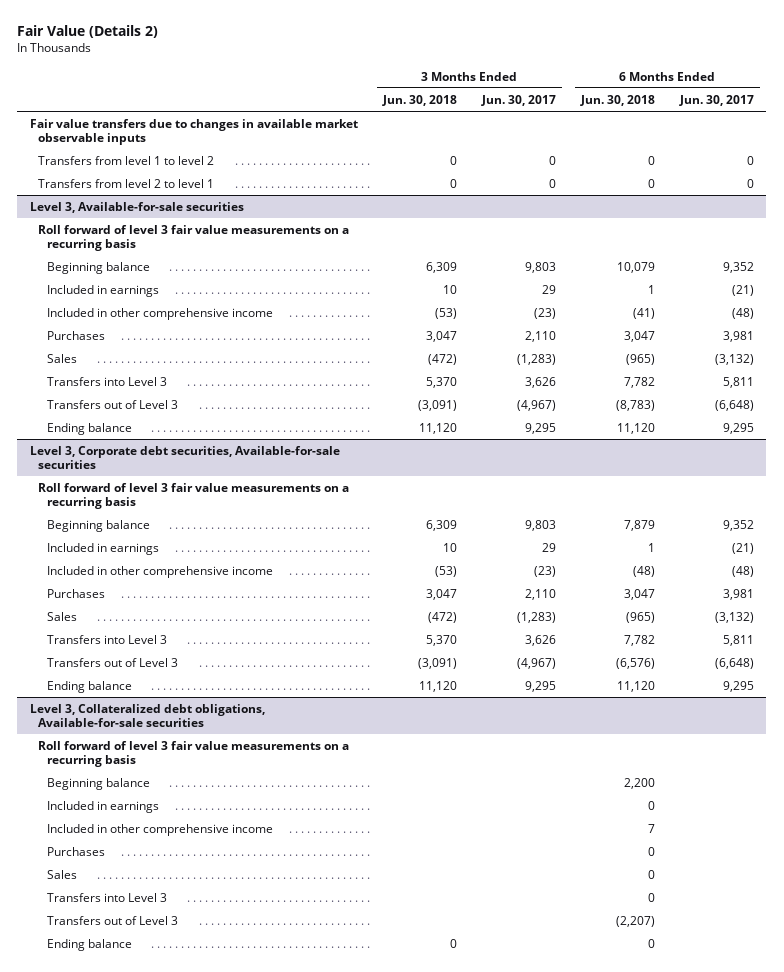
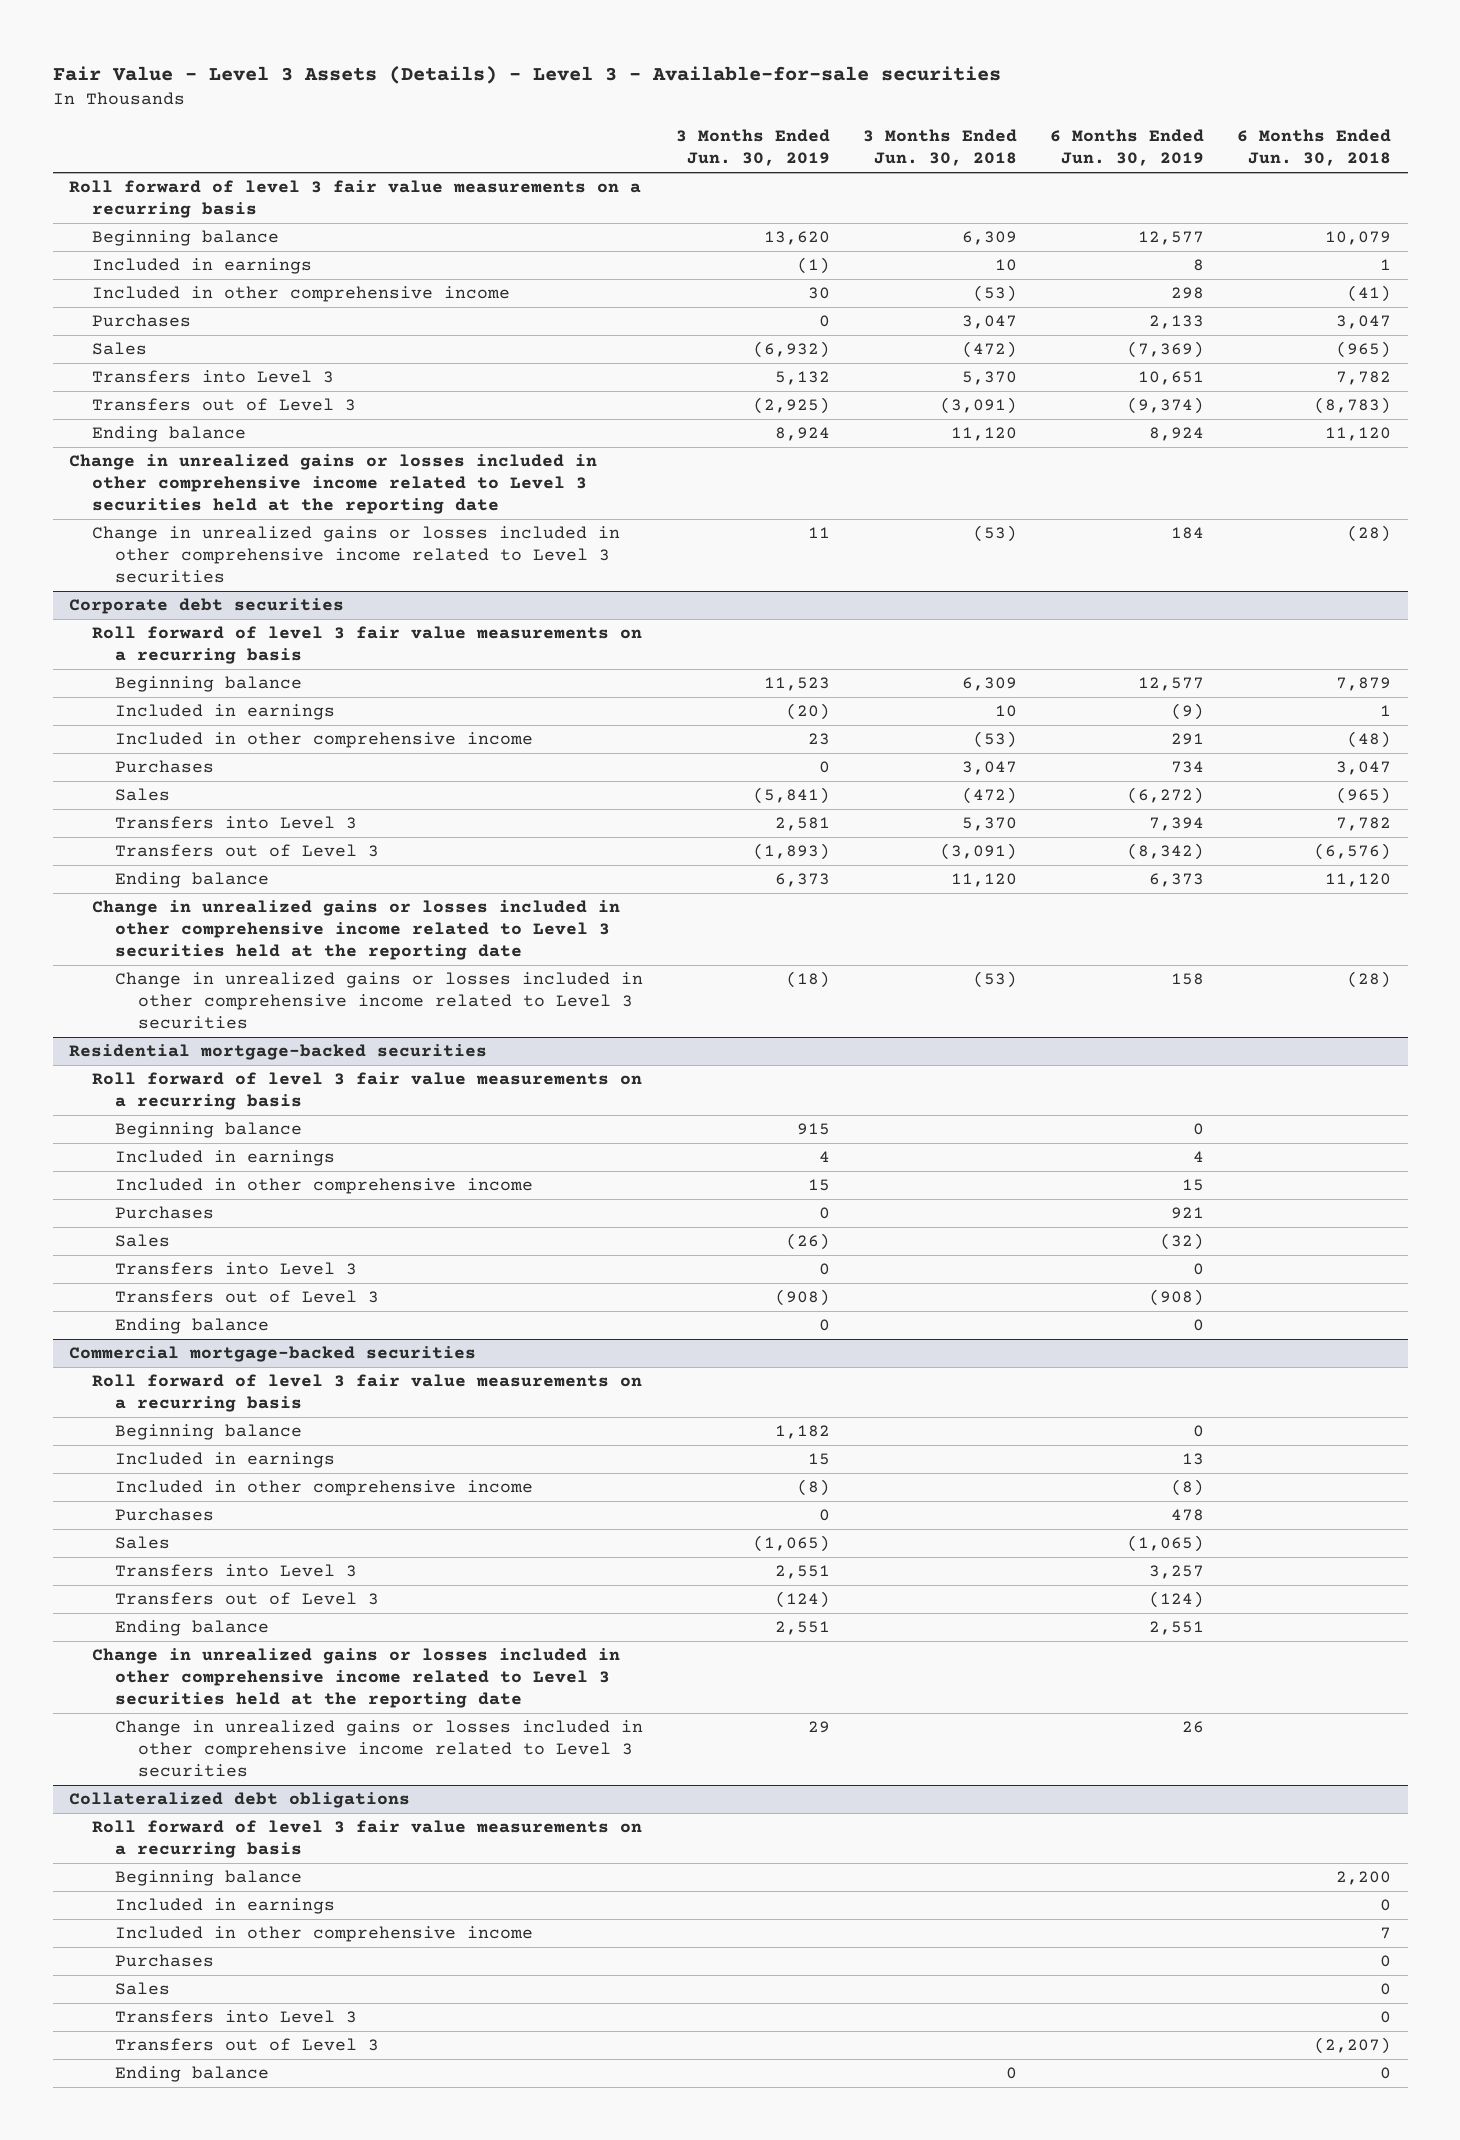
[17,25,159,39] Fair Value (Details 2) -> [52,66,1001,85] Fair Value - Level 3 Assets (Details) - Level 3 - Available-for-sale securities
[480,94,556,106] Jun. 30, 2017 -> none
[678,94,754,106] Jun. 30, 2017 -> none
none -> [676,129,831,167] 3 Months Ended Jun. 30, 2019
none -> [1050,129,1205,167] 6 Months Ended Jun. 30, 2019
[29,118,358,146] Fair value transfers due to changes in available market observable inputs -> none
[38,155,215,165] Transfers from level 1 to level 2 -> none
[38,178,215,188] Transfers from level 2 to level 1 -> none
[29,201,244,213] Level 3, Available-for-sale securities -> none
[29,445,340,470] Level 3, Corporate debt securities, Available-for-sale securities -> none
none -> [69,454,598,515] Change in unrealized gains or losses included in other comprehensive income related to Level 3 securities held at the reporting date
none -> [92,526,621,584] Change in unrealized gains or losses included in other comprehensive income related to Level 3 securities
none -> [69,598,345,615] Corporate debt securities
[29,703,265,728] Level 3, Collateralized debt obligations, Available-for-sale securities -> none
none -> [92,900,621,961] Change in unrealized gains or losses included in other comprehensive income related to Level 3 securities held at the reporting date
none -> [115,972,644,1030] Change in unrealized gains or losses included in other comprehensive income related to Level 3 securities
none -> [69,1044,488,1061] Residential mortgage-backed securities
none -> [115,1122,303,1139] Beginning balance
none -> [115,1150,336,1167] Included in earnings
none -> [115,1178,534,1195] Included in other comprehensive income
none -> [115,1206,215,1220] Purchases
none -> [115,1234,171,1248] Sales
none -> [115,1262,358,1276] Transfers into Level 3
none -> [115,1290,380,1304] Transfers out of Level 3
none -> [115,1318,270,1335] Ending balance
none -> [69,1346,477,1363] Commercial mortgage-backed securities
none -> [92,1374,643,1413] Roll forward of level 3 fair value measurements on a recurring basis
none -> [115,1424,303,1441] Beginning balance
none -> [115,1452,336,1469] Included in earnings
none -> [115,1480,534,1497] Included in other comprehensive income
none -> [115,1508,215,1522] Purchases
none -> [115,1536,171,1550] Sales
none -> [115,1564,358,1578] Transfers into Level 3
none -> [115,1592,380,1606] Transfers out of Level 3
none -> [115,1620,270,1637] Ending balance
none -> [92,1648,621,1709] Change in unrealized gains or losses included in other comprehensive income related to Level 3 securities held at the reporting date
none -> [115,1720,644,1778] Change in unrealized gains or losses included in other comprehensive income related to Level 3 securities
none -> [69,1792,411,1809] Collateralized debt obligations
none -> [92,1820,643,1859] Roll forward of level 3 fair value measurements on a recurring basis

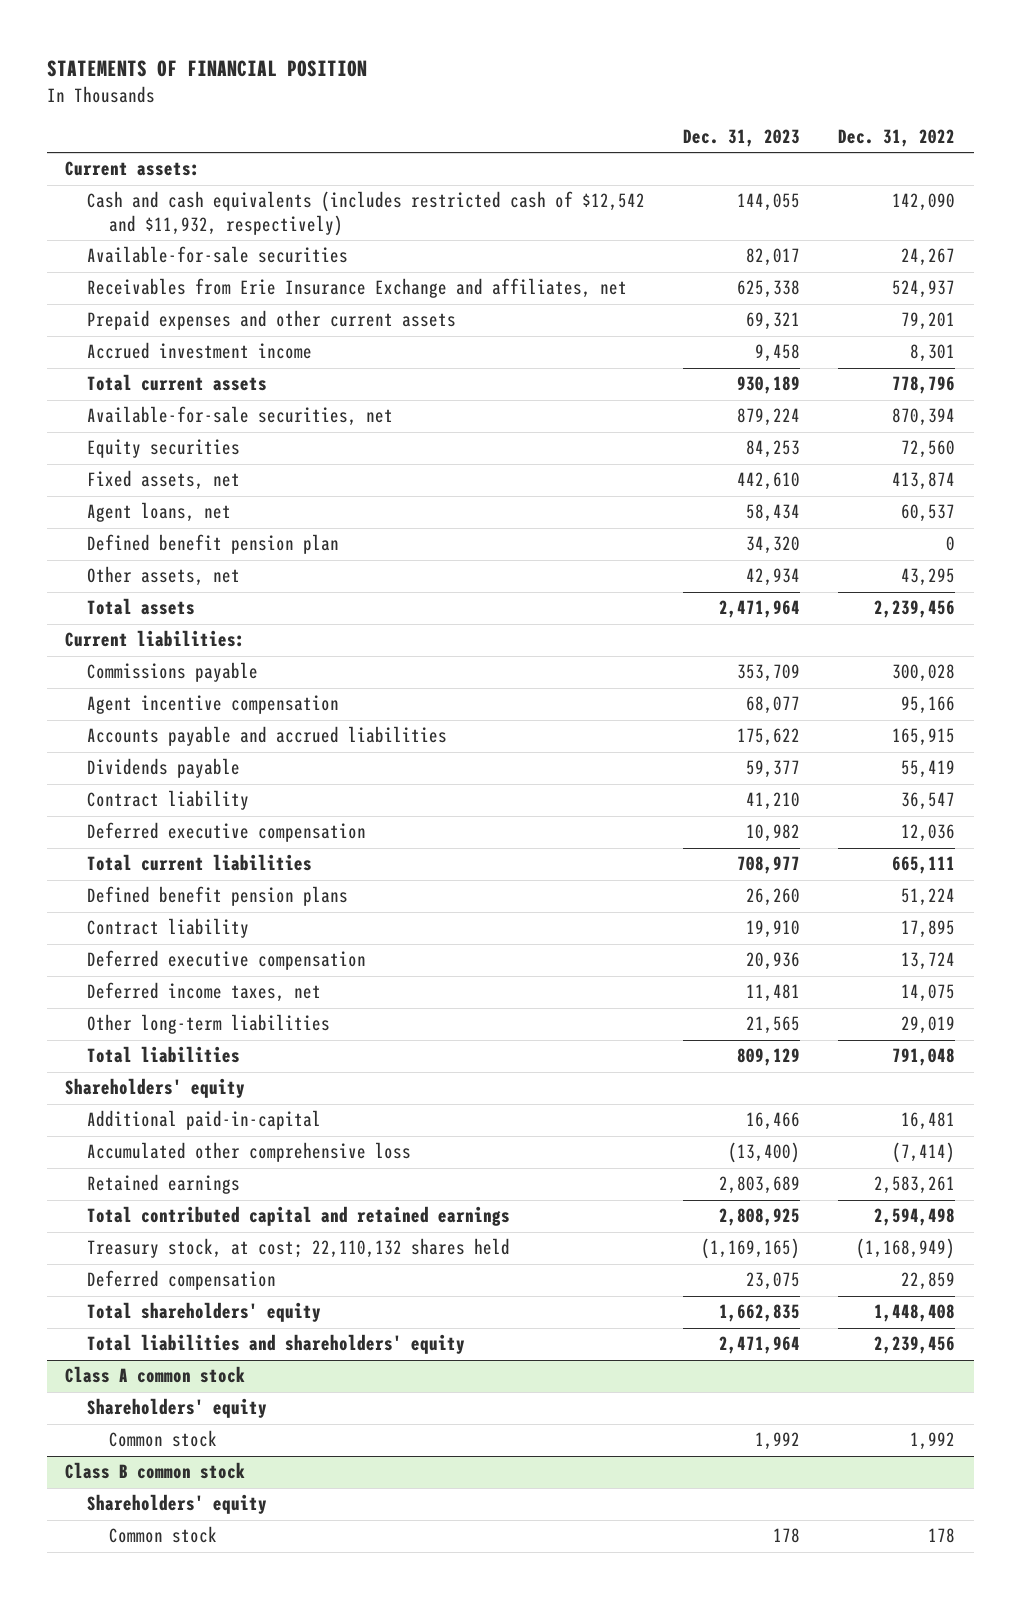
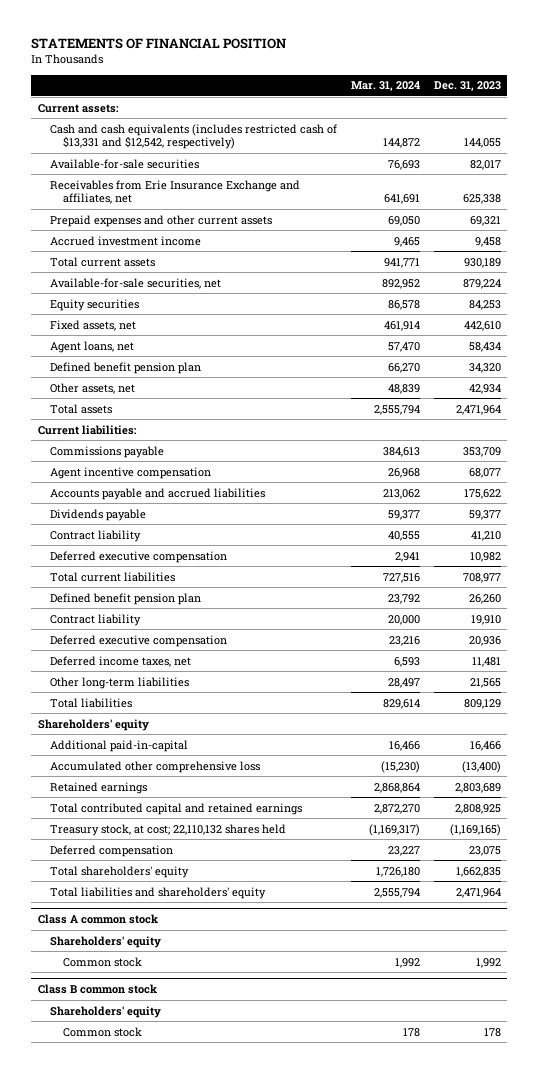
[837,129,955,148] Dec. 31, 2022 -> none
none -> [350,81,420,92] Mar. 31, 2024
[87,191,646,236] Cash and cash equivalents (includes restricted cash of $12,542 and $11,932, respectively) -> [50,123,338,149] Cash and cash equivalents (includes restricted cash of $13,331 and $12,542, respectively)
[87,886,349,907] Defined benefit pension plans -> [50,592,202,605] Defined benefit pension plan

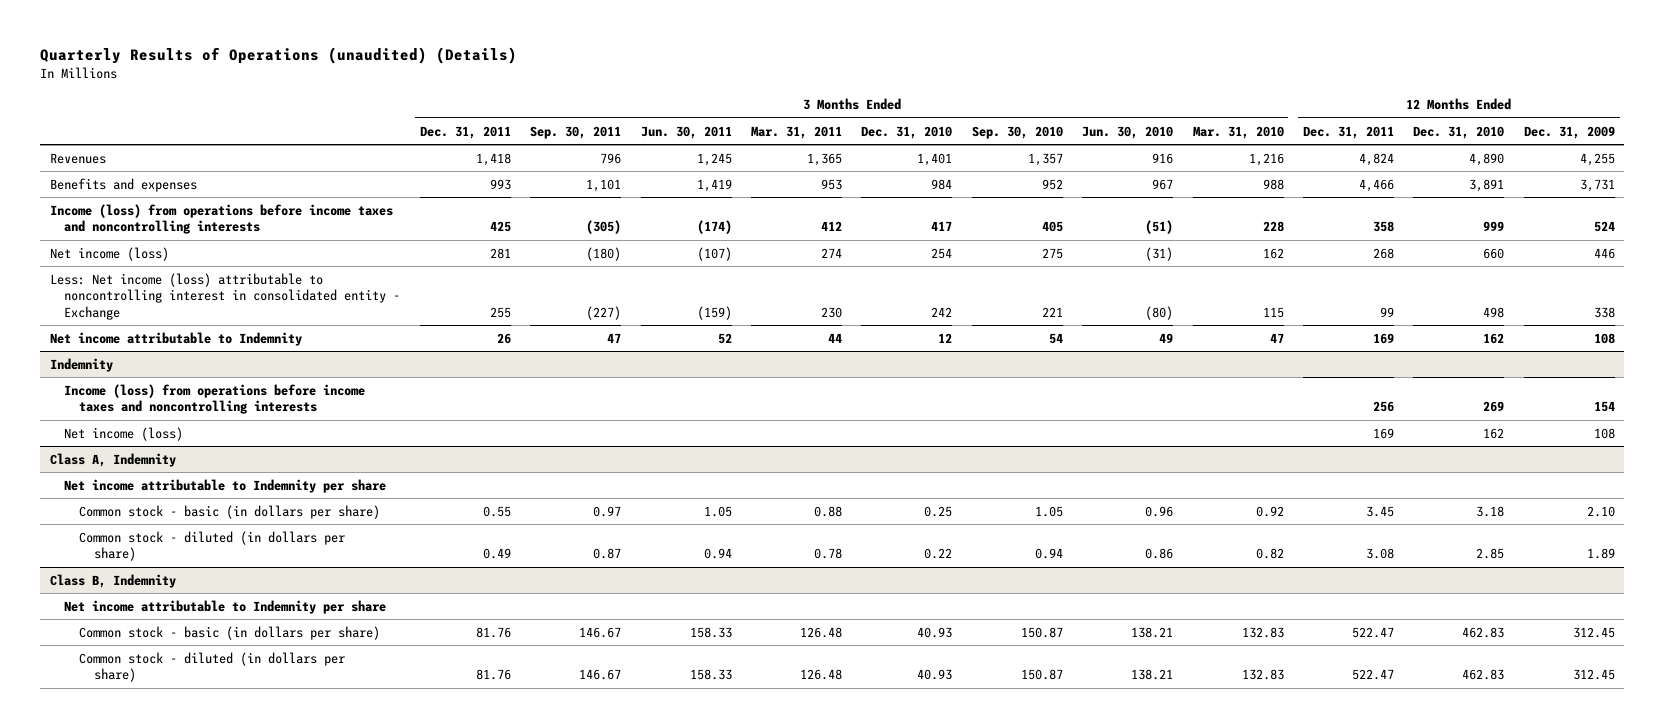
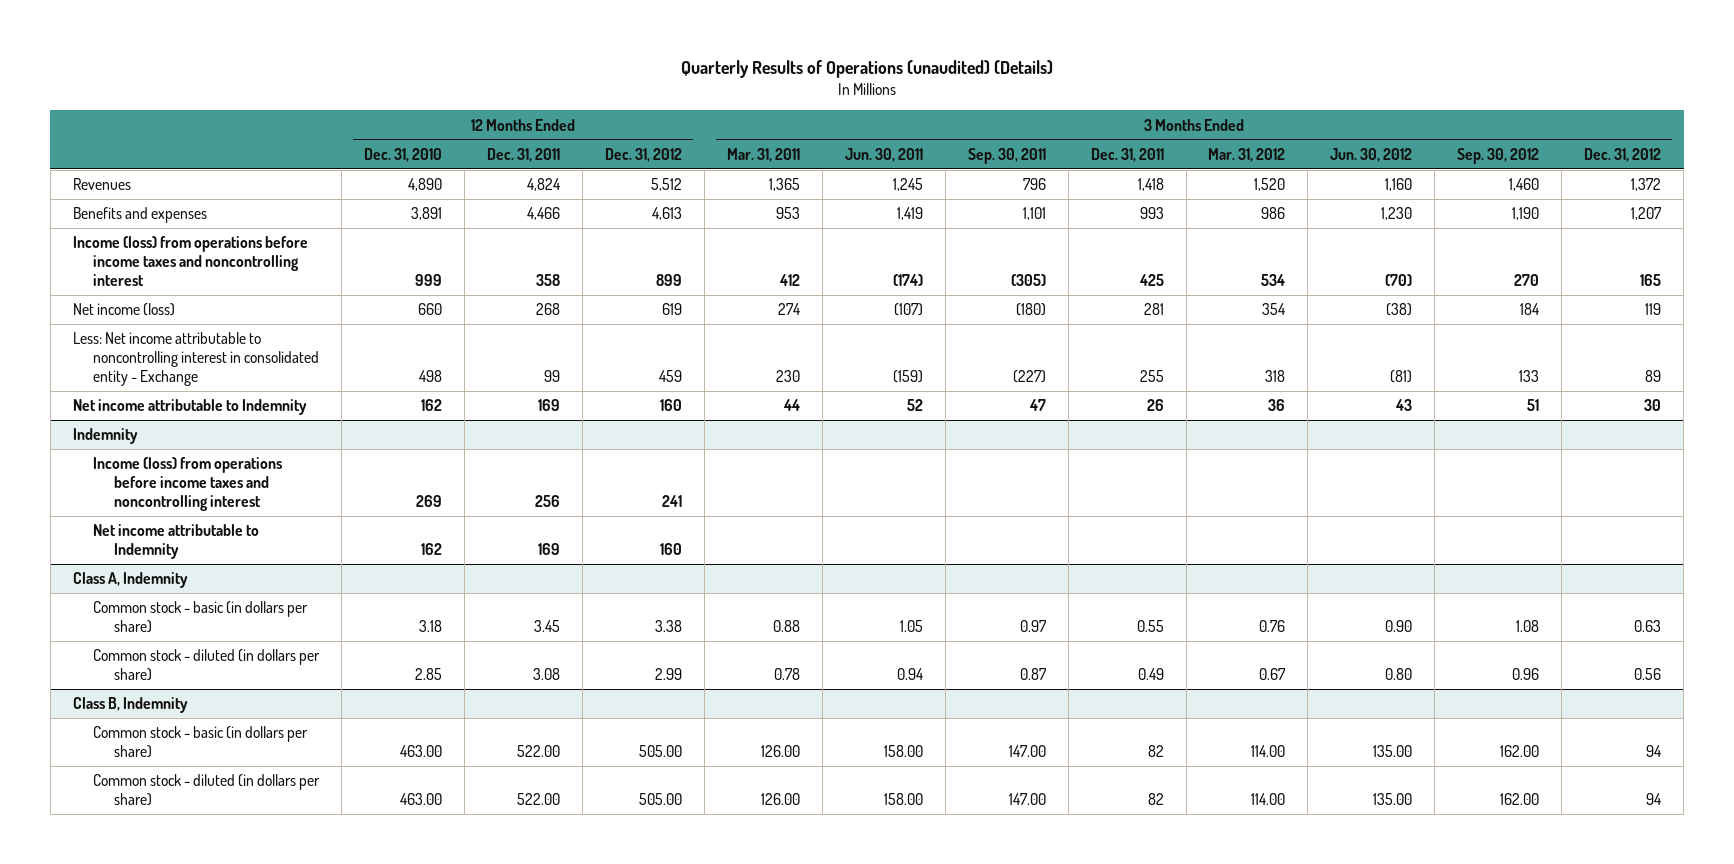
[861,125,953,139] Dec. 31, 2010 -> none
[971,125,1063,139] Sep. 30, 2010 -> none
[1082,125,1174,139] Jun. 30, 2010 -> none
[1192,125,1284,139] Mar. 31, 2010 -> none
[1523,125,1615,139] Dec. 31, 2009 -> none
none -> [605,147,683,162] Dec. 31, 2012
none -> [1208,147,1286,162] Mar. 31, 2012
none -> [1330,147,1413,162] Jun. 30, 2012
none -> [1457,147,1540,164] Sep. 30, 2012
none -> [1584,147,1662,162] Dec. 31, 2012
[49,203,393,235] Income (loss) from operations before income taxes and noncontrolling interests -> [72,236,308,286] Income (loss) from operations before income taxes and noncontrolling interest
[49,272,401,320] Less: Net income (loss) attributable to noncontrolling interest in consolidated entity - Exchange -> [72,332,320,386] Less: Net income attributable to noncontrolling interest in consolidated entity - Exchange
[64,383,366,415] Income (loss) from operations before income taxes and noncontrolling interests -> [93,457,283,511] Income (loss) from operations before income taxes and noncontrolling interest
[64,426,184,441] Net income (loss) -> [93,524,260,559] Net income attributable to Indemnity
[64,478,387,493] Net income attributable to Indemnity per share -> none
[64,599,387,614] Net income attributable to Indemnity per share -> none
[475,626,511,638] 81.76 -> [1147,744,1164,757] 82
[579,626,622,638] 146.67 -> [1008,744,1046,757] 147.00
[689,626,732,638] 158.33 -> [883,744,923,757] 158.00
[799,626,842,638] 126.48 -> [760,744,800,757] 126.00
[1351,626,1394,638] 522.47 -> [517,744,561,757] 522.00
[1462,626,1505,638] 462.83 -> [400,744,443,757] 463.00
[475,669,511,681] 81.76 -> [1147,792,1164,805] 82
[579,669,622,681] 146.67 -> [1008,792,1046,805] 147.00
[689,669,732,681] 158.33 -> [883,792,923,805] 158.00
[799,669,842,681] 126.48 -> [760,792,800,805] 126.00
[1351,669,1394,681] 522.47 -> [517,792,561,805] 522.00
[1462,669,1505,681] 462.83 -> [400,792,443,805] 463.00

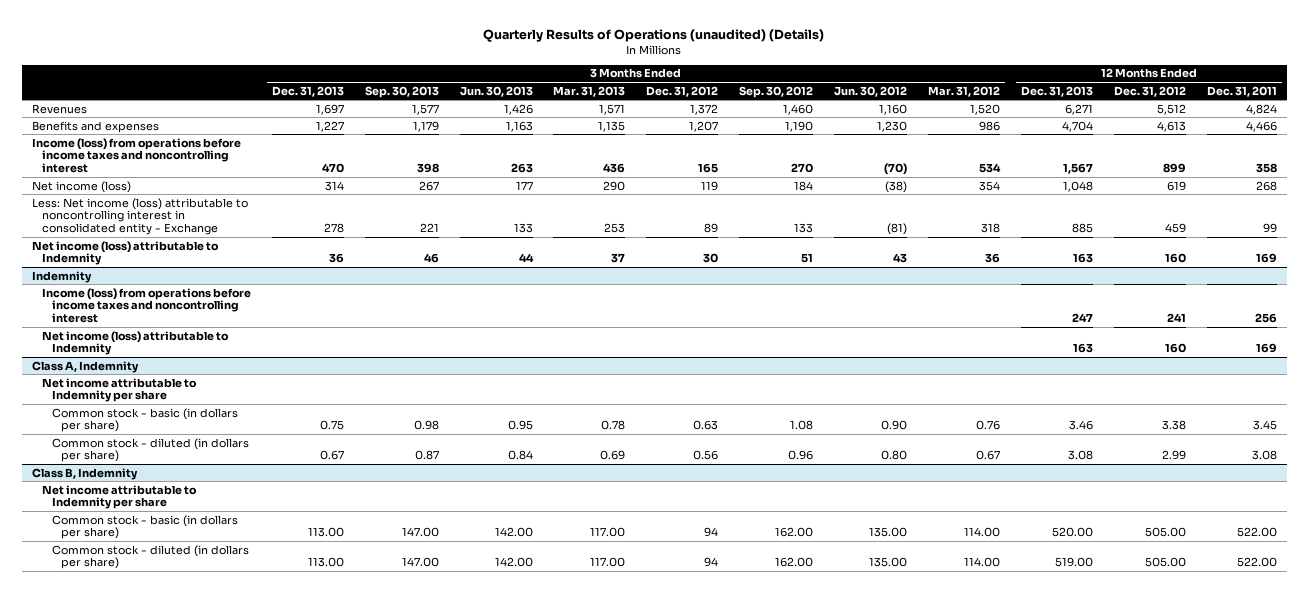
[364,147,443,162] Dec. 31, 2010 -> none
[726,147,800,162] Mar. 31, 2011 -> none
[844,147,923,162] Jun. 30, 2011 -> none
[967,147,1046,164] Sep. 30, 2011 -> none
[1090,147,1164,162] Dec. 31, 2011 -> none
none -> [271,85,344,97] Dec. 31, 2013
none -> [364,85,439,98] Sep. 30, 2013
none -> [459,85,533,97] Jun. 30, 2013
none -> [553,85,626,97] Mar. 31, 2013
none -> [1020,85,1093,97] Dec. 31, 2013
[72,332,320,386] Less: Net income attributable to noncontrolling interest in consolidated entity - Exchange -> [32,197,249,236] Less: Net income (loss) attributable to noncontrolling interest in consolidated entity - Exchange
[72,399,307,416] Net income attributable to Indemnity -> [32,240,220,266] Net income (loss) attributable to Indemnity
[93,524,260,559] Net income attributable to Indemnity -> [41,330,229,356] Net income (loss) attributable to Indemnity
none -> [41,377,197,403] Net income attributable to Indemnity per share
none -> [41,484,197,510] Net income attributable to Indemnity per share

